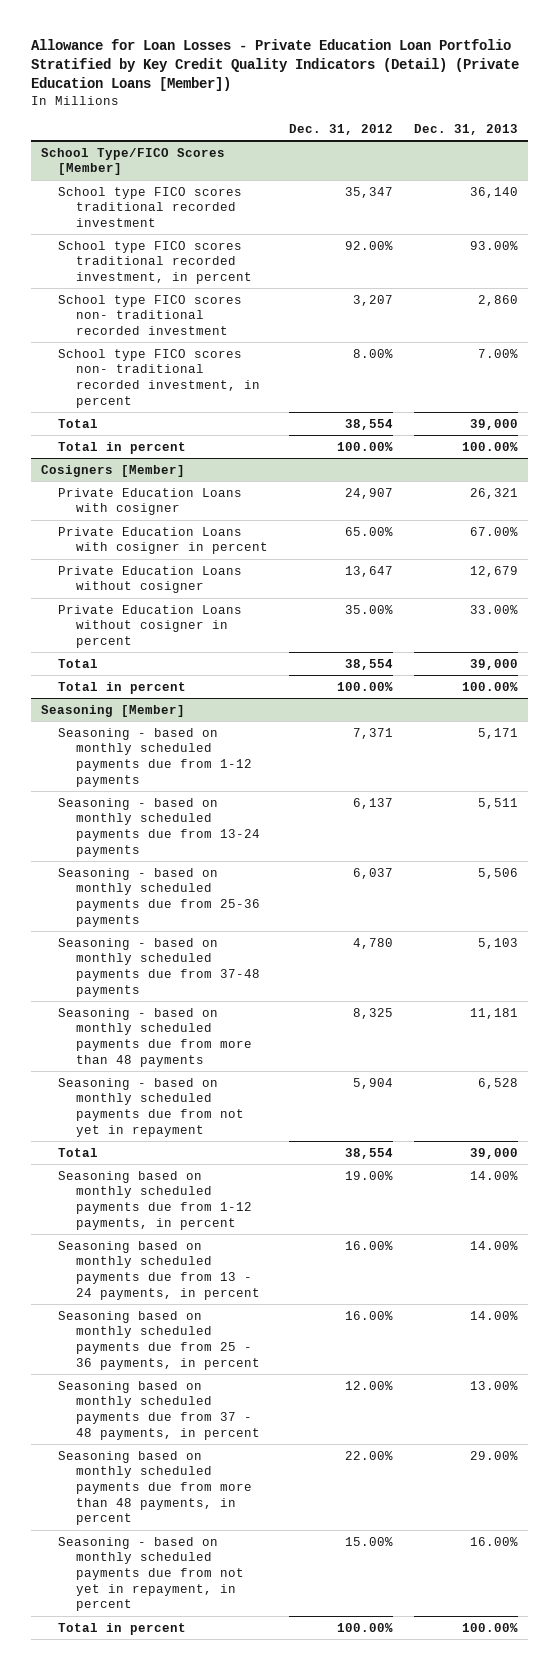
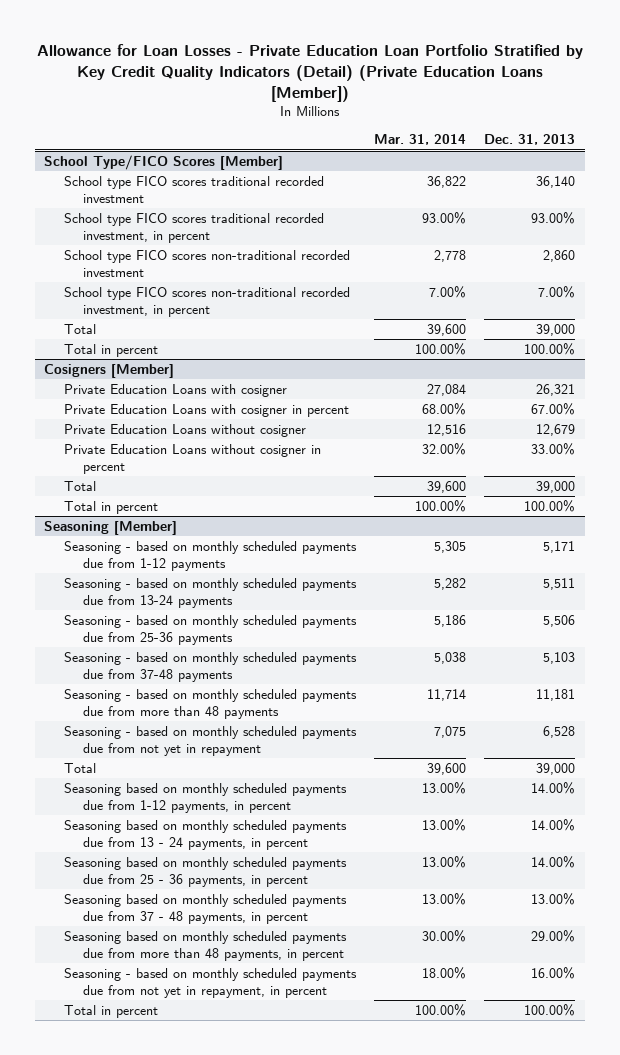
[288,123,393,135] Dec. 31, 2012 -> none
none -> [373,134,466,146] Mar. 31, 2014
[58,294,243,336] School type FICO scores non- traditional recorded investment -> [63,249,350,277] School type FICO scores non-traditional recorded investment
[58,348,260,408] School type FICO scores non- traditional recorded investment, in percent -> [63,286,350,317] School type FICO scores non-traditional recorded investment, in percent

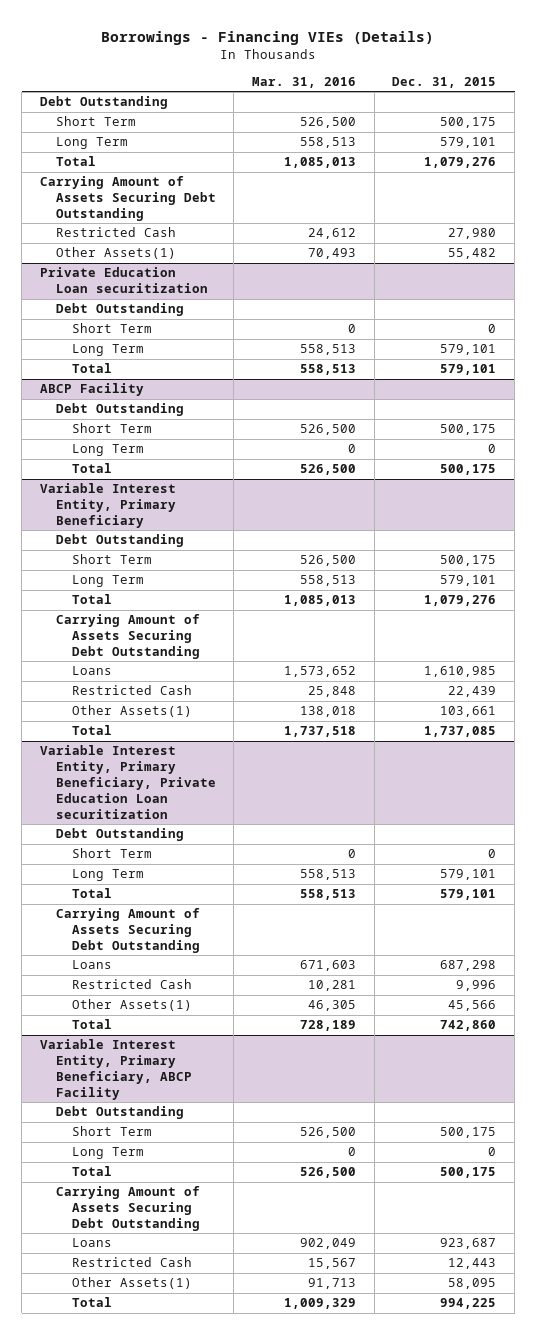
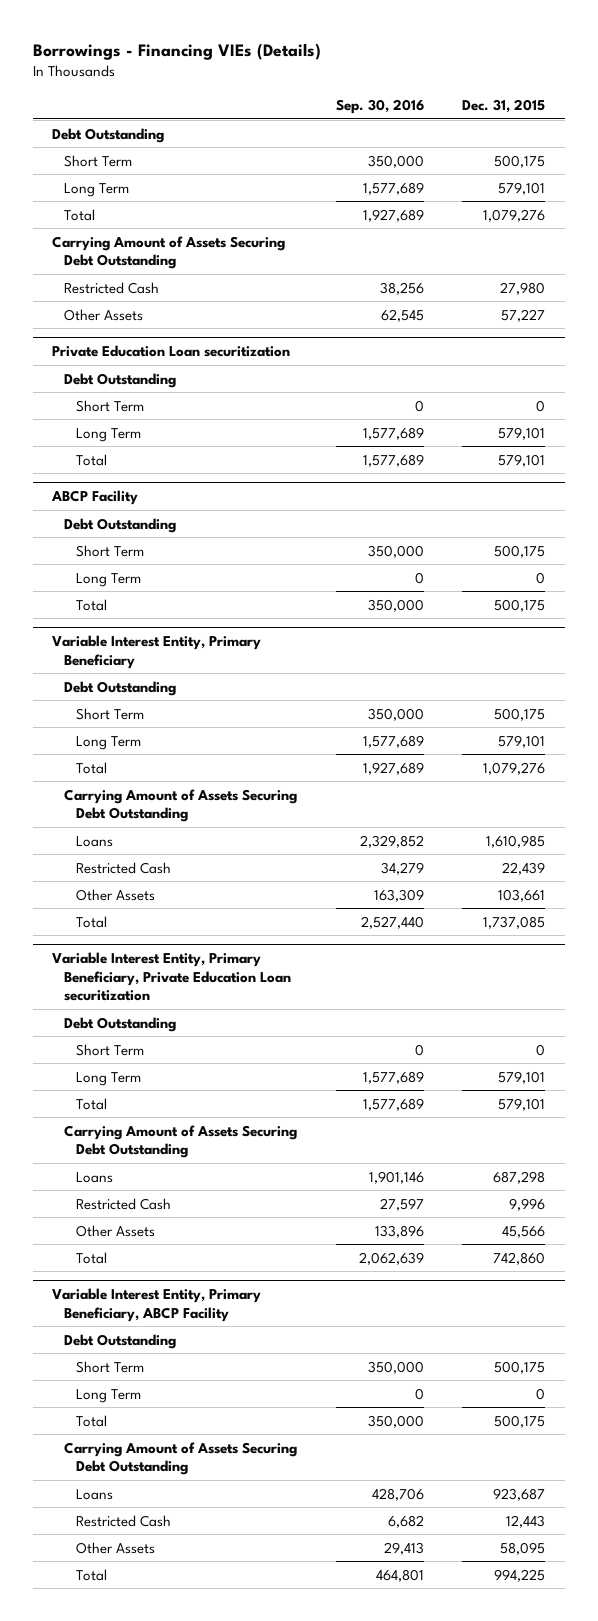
[252,76,357,88] Mar. 31, 2016 -> none
none -> [335,99,424,115] Sep. 30, 2016
[55,247,176,260] Other Assets(1) -> [64,308,144,321] Other Assets
[448,248,497,260] 55,482 -> [501,308,546,322] 57,227
[71,705,192,718] Other Assets(1) -> [75,888,155,901] Other Assets
[71,999,192,1012] Other Assets(1) -> [75,1224,155,1237] Other Assets
[71,1277,192,1290] Other Assets(1) -> [75,1541,155,1554] Other Assets

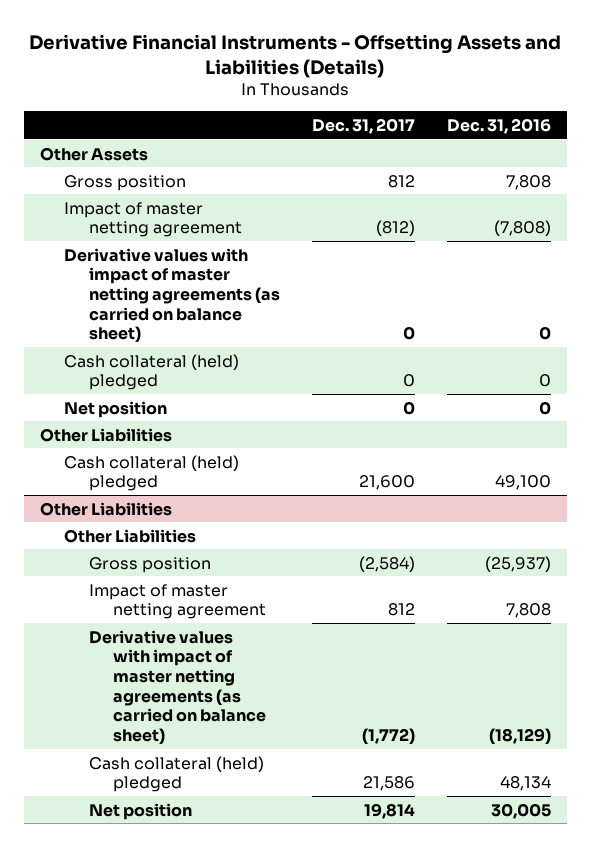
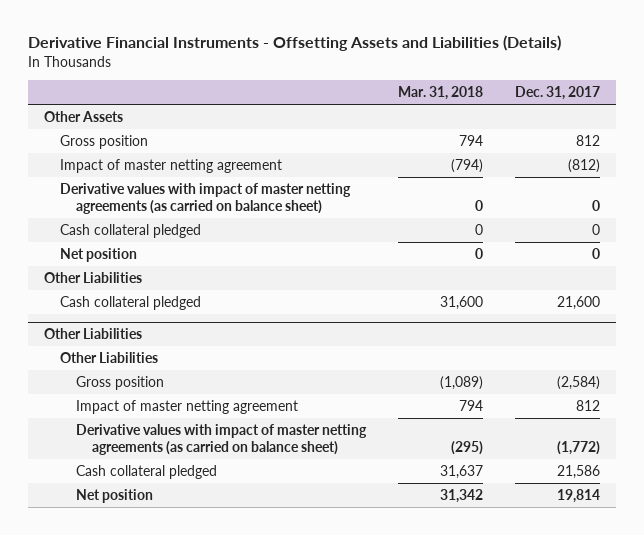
[446,117,551,134] Dec. 31, 2016 -> none
none -> [398,85,484,100] Mar. 31, 2018
[64,353,240,391] Cash collateral (held) pledged -> [59,223,201,238] Cash collateral pledged
[64,454,240,492] Cash collateral (held) pledged -> [59,295,201,310] Cash collateral pledged
[88,755,264,793] Cash collateral (held) pledged -> [75,464,217,479] Cash collateral pledged

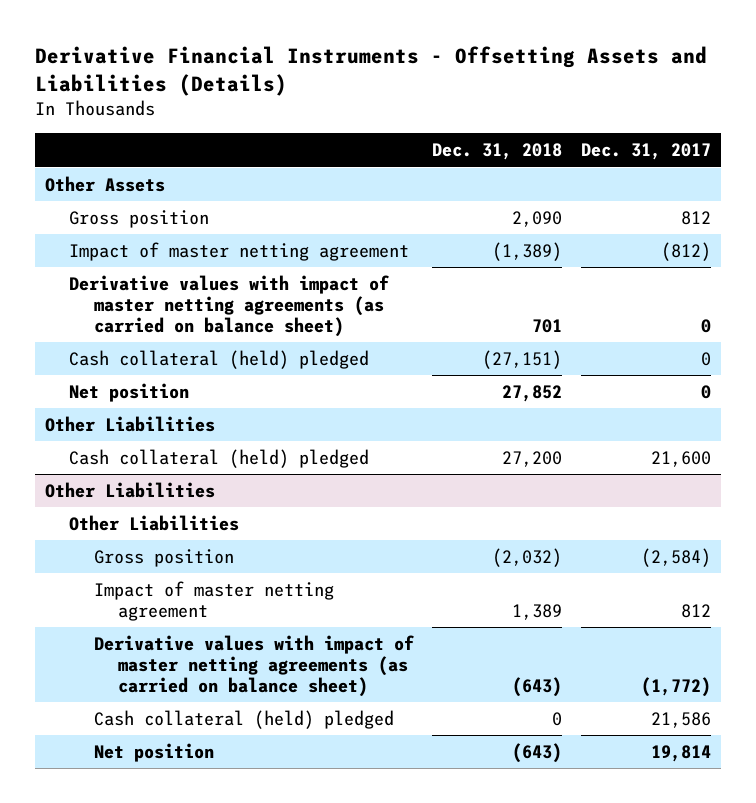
[398,85,484,100] Mar. 31, 2018 -> none
none -> [432,143,563,161] Dec. 31, 2018
[59,223,201,238] Cash collateral pledged -> [69,349,370,369] Cash collateral (held) pledged
[59,295,201,310] Cash collateral pledged -> [69,448,370,468] Cash collateral (held) pledged
[75,464,217,479] Cash collateral pledged -> [93,709,394,729] Cash collateral (held) pledged

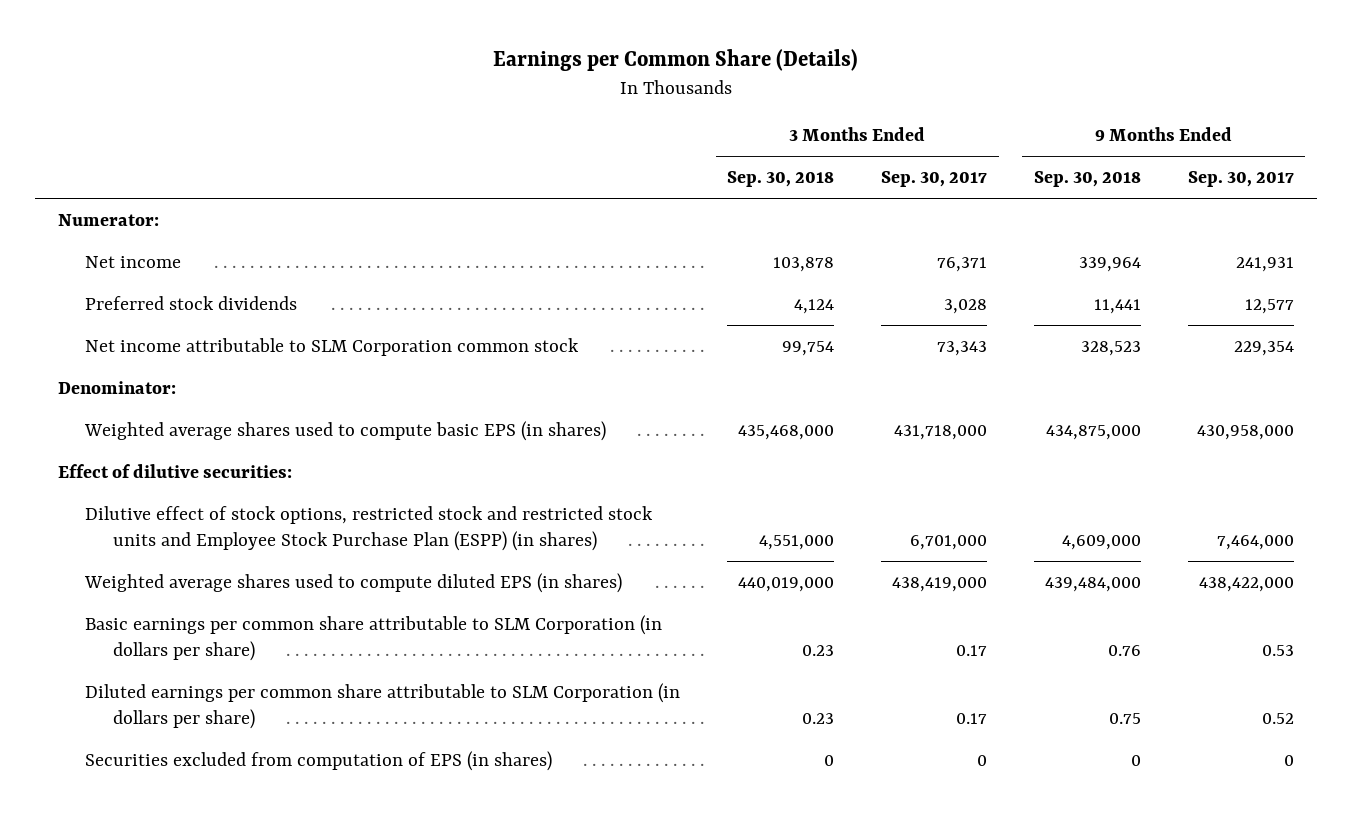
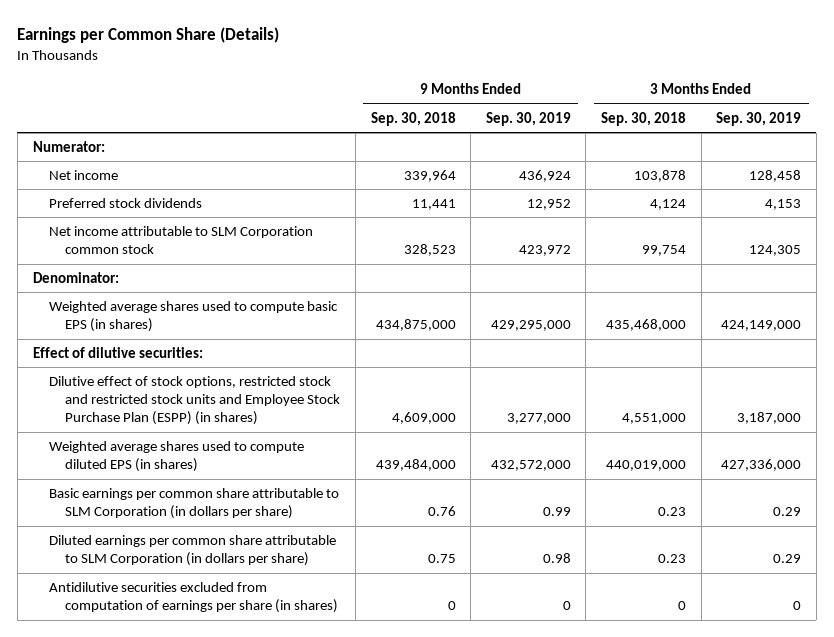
[881,171,988,188] Sep. 30, 2017 -> none
[1187,171,1294,188] Sep. 30, 2017 -> none
none -> [485,111,571,126] Sep. 30, 2019
none -> [716,111,802,126] Sep. 30, 2019
[85,750,553,771] Securities excluded from computation of EPS (in shares) -> [48,582,339,614] Antidilutive securities excluded from computation of earnings per share (in shares)

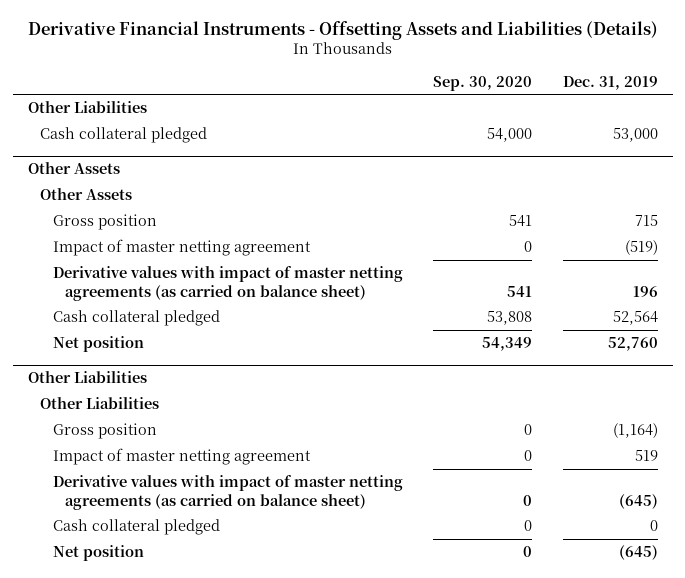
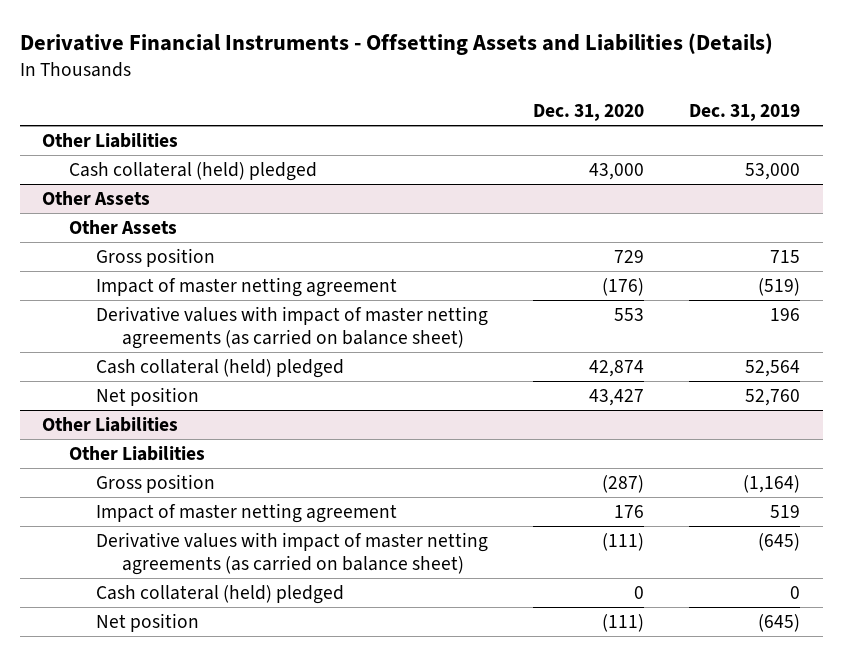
[433,75,533,91] Sep. 30, 2020 -> none
none -> [532,104,644,122] Dec. 31, 2020
[40,127,208,144] Cash collateral pledged -> [68,162,317,182] Cash collateral (held) pledged
[52,310,220,327] Cash collateral pledged -> [95,359,344,379] Cash collateral (held) pledged
[52,519,220,536] Cash collateral pledged -> [95,585,344,605] Cash collateral (held) pledged

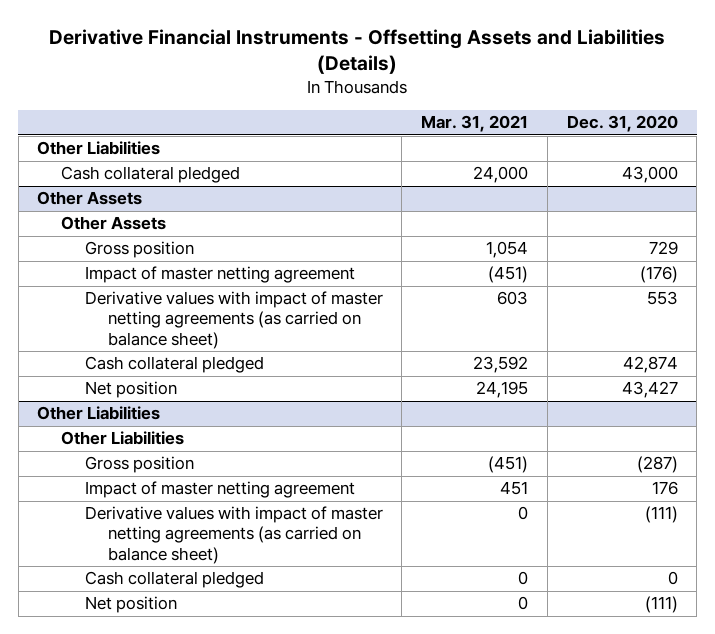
[689,104,801,122] Dec. 31, 2019 -> none
none -> [421,115,529,133] Mar. 31, 2021
[68,162,317,182] Cash collateral (held) pledged -> [60,166,240,184] Cash collateral pledged
[95,359,344,379] Cash collateral (held) pledged -> [84,356,264,374] Cash collateral pledged
[95,585,344,605] Cash collateral (held) pledged -> [84,571,264,589] Cash collateral pledged

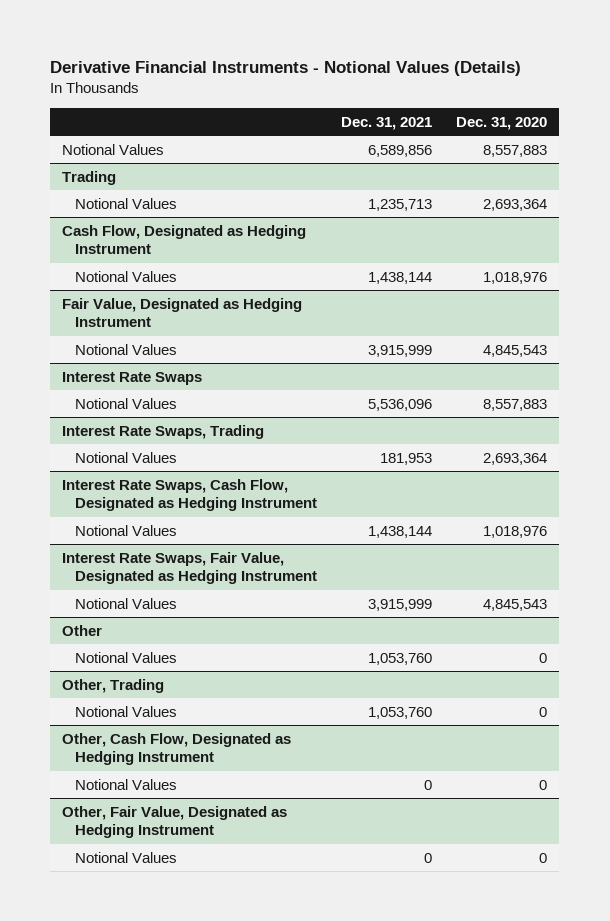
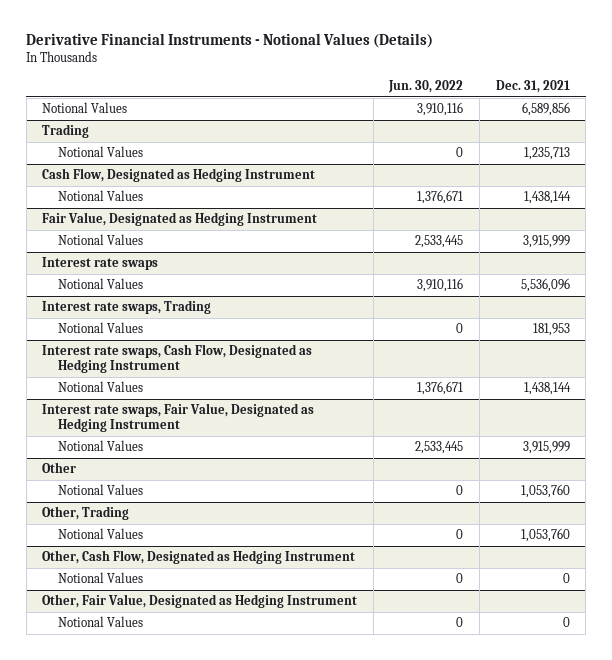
[456,116,548,130] Dec. 31, 2020 -> none
none -> [388,79,464,93] Jun. 30, 2022
[62,371,203,385] Interest Rate Swaps -> [42,257,159,271] Interest rate swaps
[62,424,265,439] Interest Rate Swaps, Trading -> [42,300,212,315] Interest rate swaps, Trading
[62,478,318,512] Interest Rate Swaps, Cash Flow, Designated as Hedging Instrument -> [42,344,313,374] Interest rate swaps, Cash Flow, Designated as Hedging Instrument
[62,551,318,585] Interest Rate Swaps, Fair Value, Designated as Hedging Instrument -> [42,403,315,433] Interest rate swaps, Fair Value, Designated as Hedging Instrument

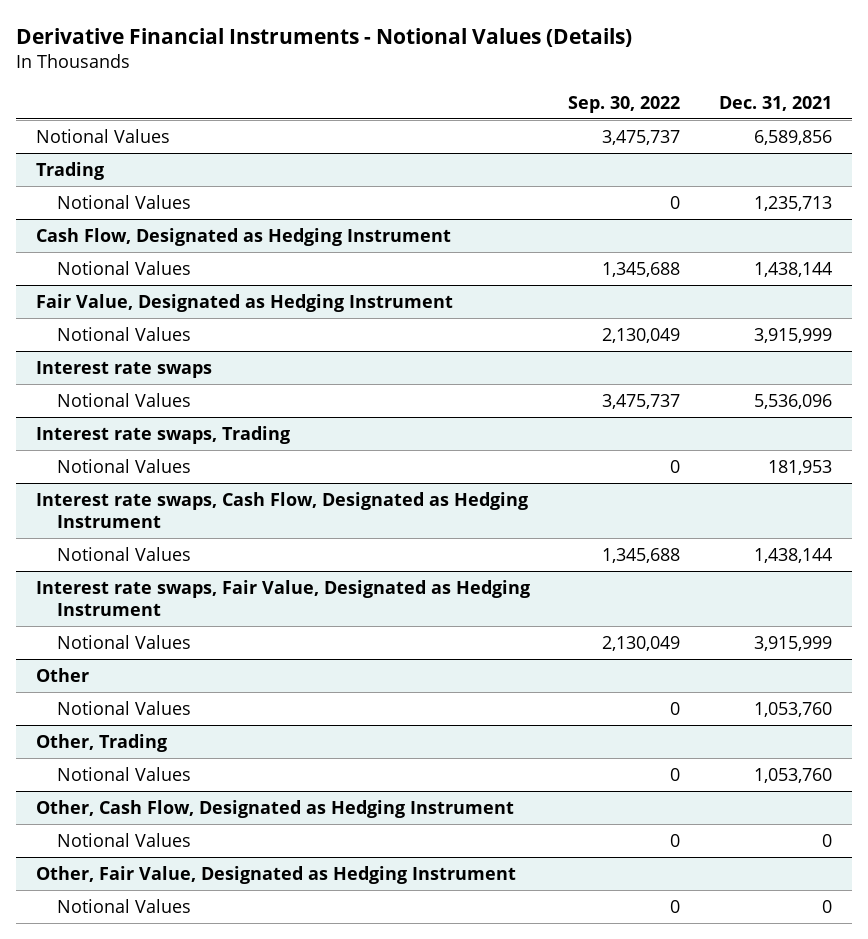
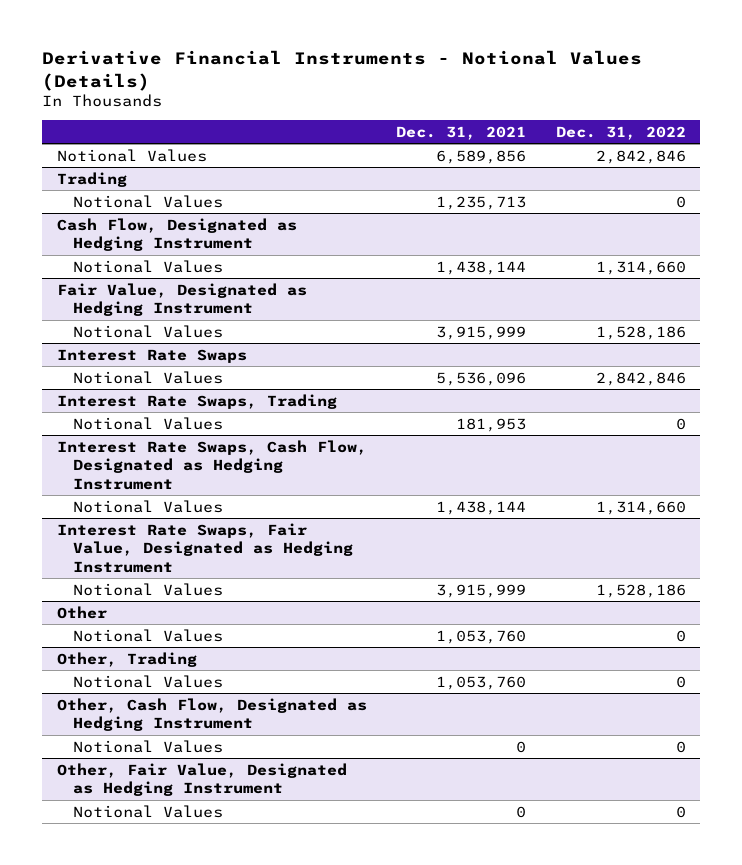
[568,95,681,113] Sep. 30, 2022 -> none
none -> [555,125,686,140] Dec. 31, 2022
[35,360,212,378] Interest rate swaps -> [56,348,247,363] Interest Rate Swaps
[35,425,290,444] Interest rate swaps, Trading -> [56,393,337,409] Interest Rate Swaps, Trading
[35,491,528,529] Interest rate swaps, Cash Flow, Designated as Hedging Instrument -> [56,439,367,490] Interest Rate Swaps, Cash Flow, Designated as Hedging Instrument
[35,579,530,617] Interest rate swaps, Fair Value, Designated as Hedging Instrument -> [56,522,353,573] Interest Rate Swaps, Fair Value, Designated as Hedging Instrument

